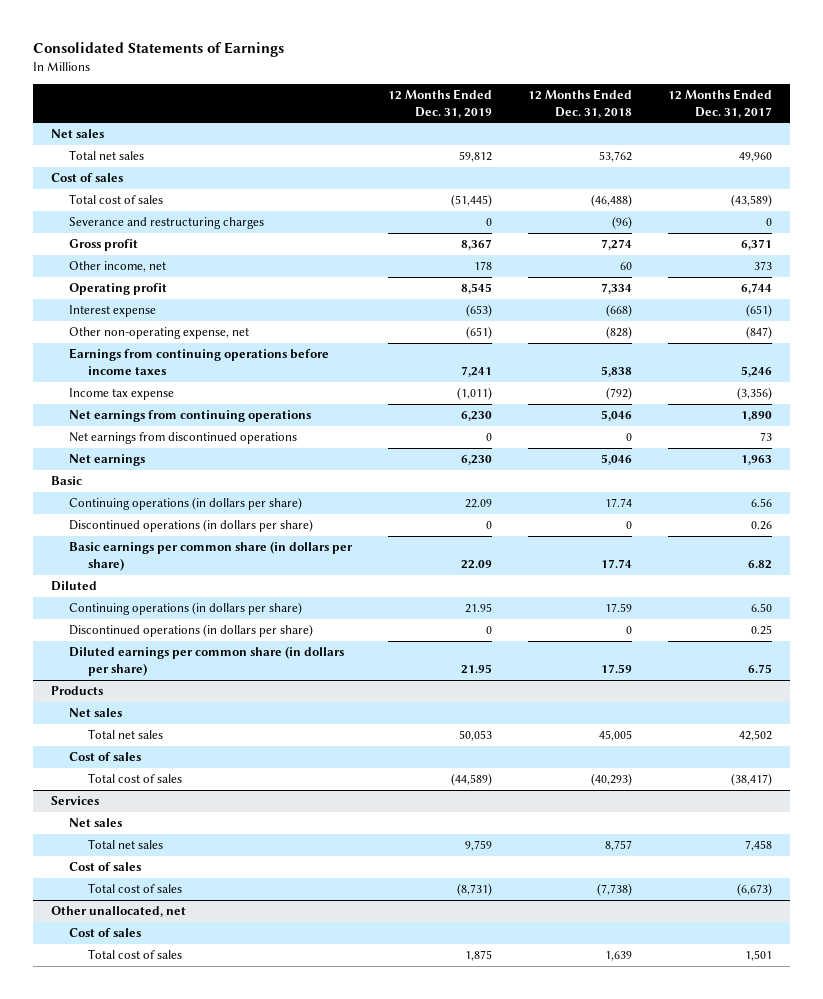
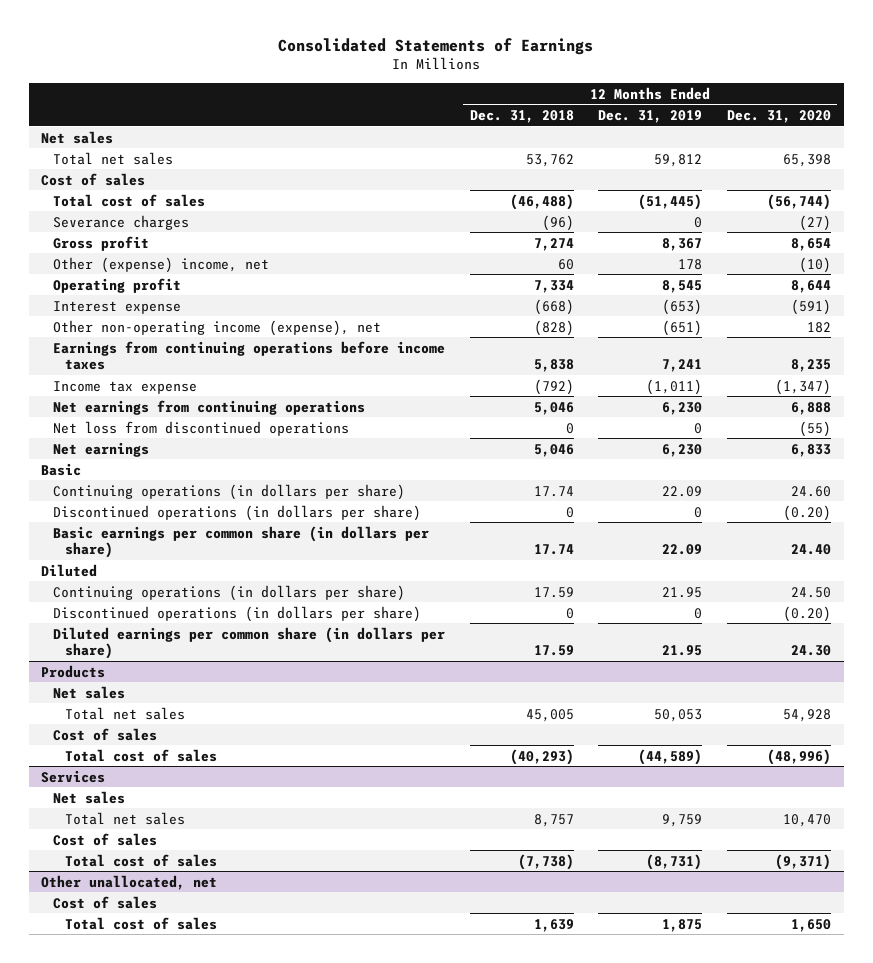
[667,88,772,118] 12 Months Ended Dec. 31, 2017 -> none
none -> [727,110,832,124] Dec. 31, 2020
[69,217,265,230] Severance and restructuring charges -> [52,214,189,230] Severance charges
[69,261,167,273] Other income, net -> [52,256,269,273] Other (expense) income, net
[69,327,250,340] Other non-operating expense, net -> [52,319,381,336] Other non-operating income (expense), net
[69,432,298,445] Net earnings from discontinued operations -> [52,420,349,436] Net loss from discontinued operations

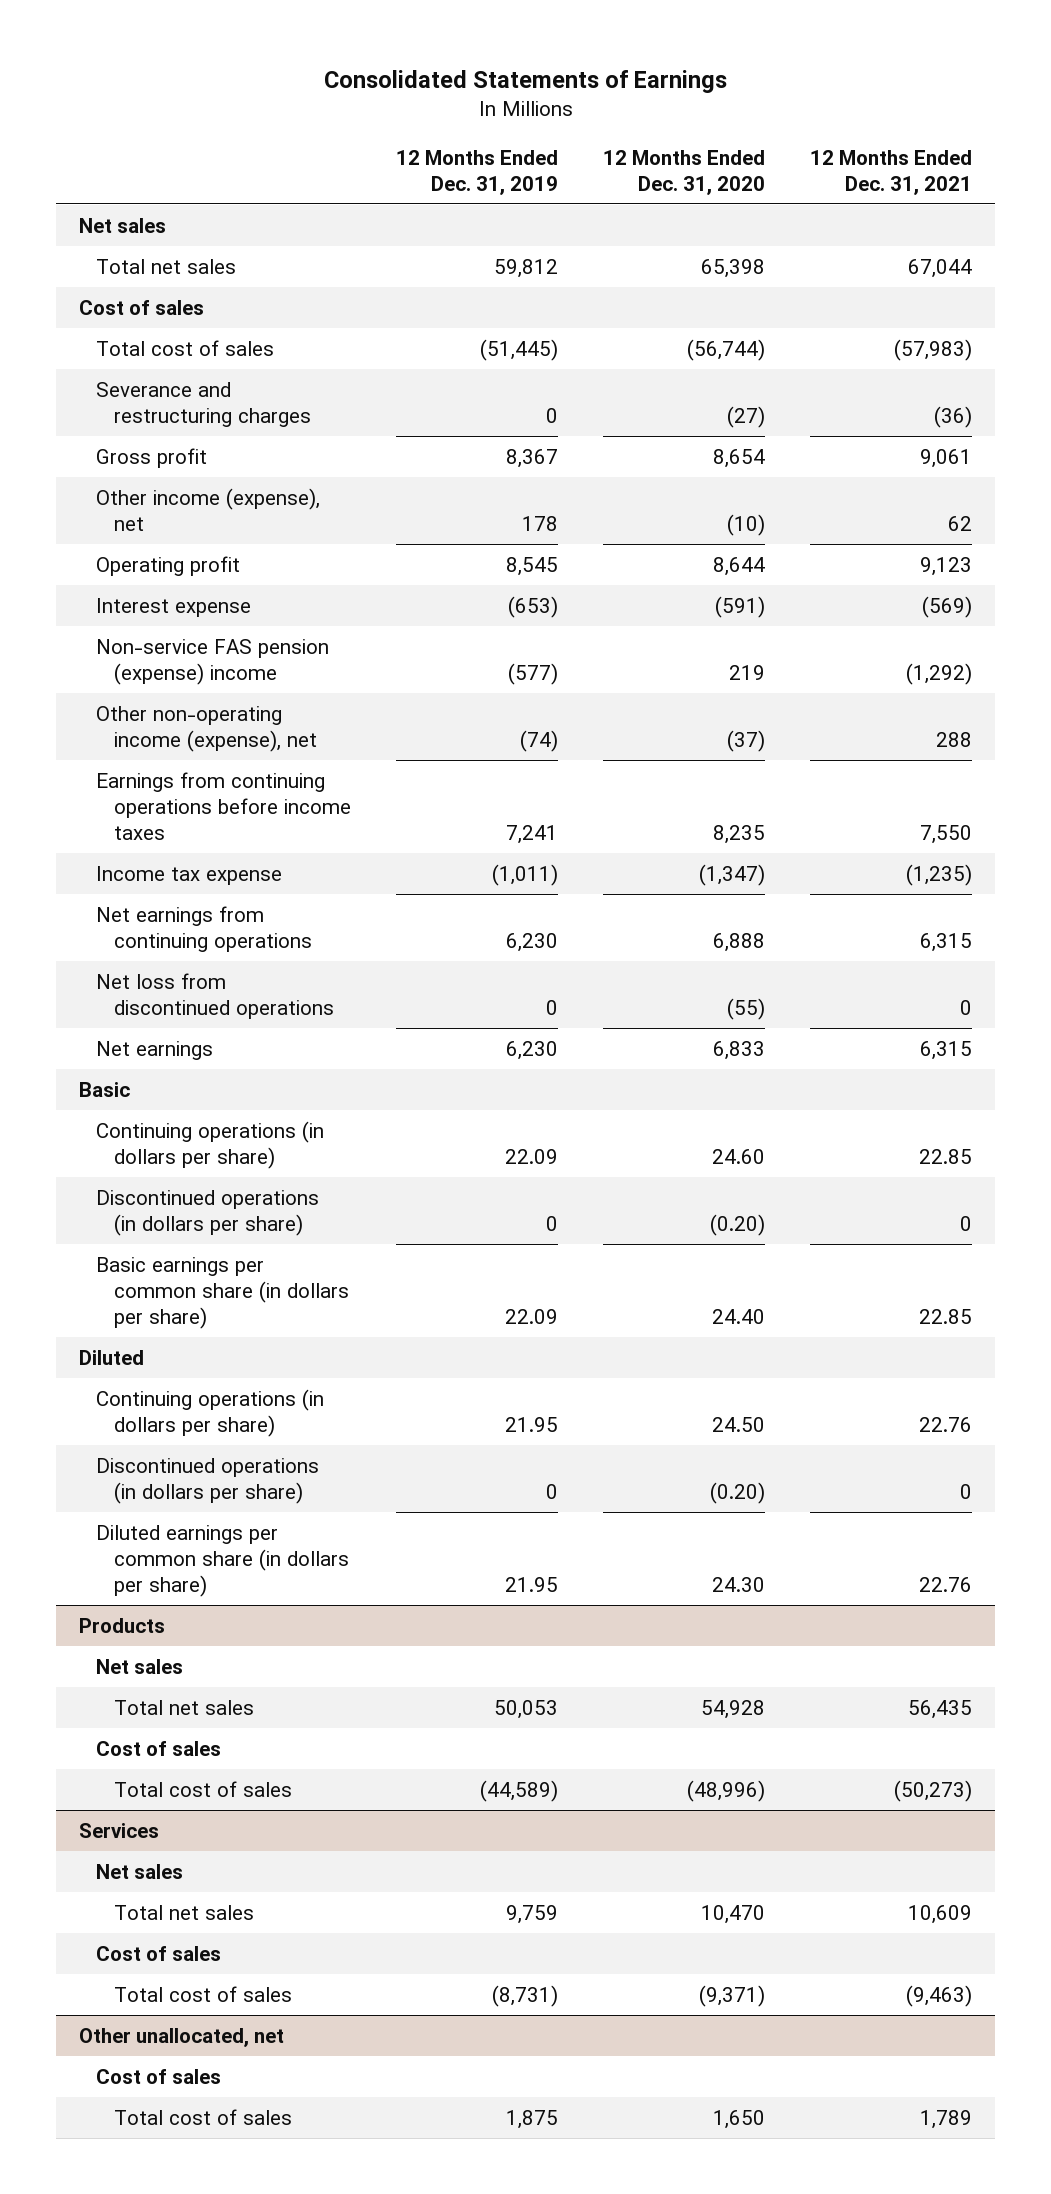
[469,110,574,124] Dec. 31, 2018 -> none
none -> [810,149,973,195] 12 Months Ended Dec. 31, 2021
[52,214,189,230] Severance charges -> [96,381,311,427] Severance and restructuring charges
[52,256,269,273] Other (expense) income, net -> [96,487,321,531] Other income (expense), net
none -> [96,638,330,685] Non-service FAS pension (expense) income
[662,319,703,336] (651) -> [519,729,558,752] (74)
[807,321,832,333] 182 -> [727,729,766,752] (37)

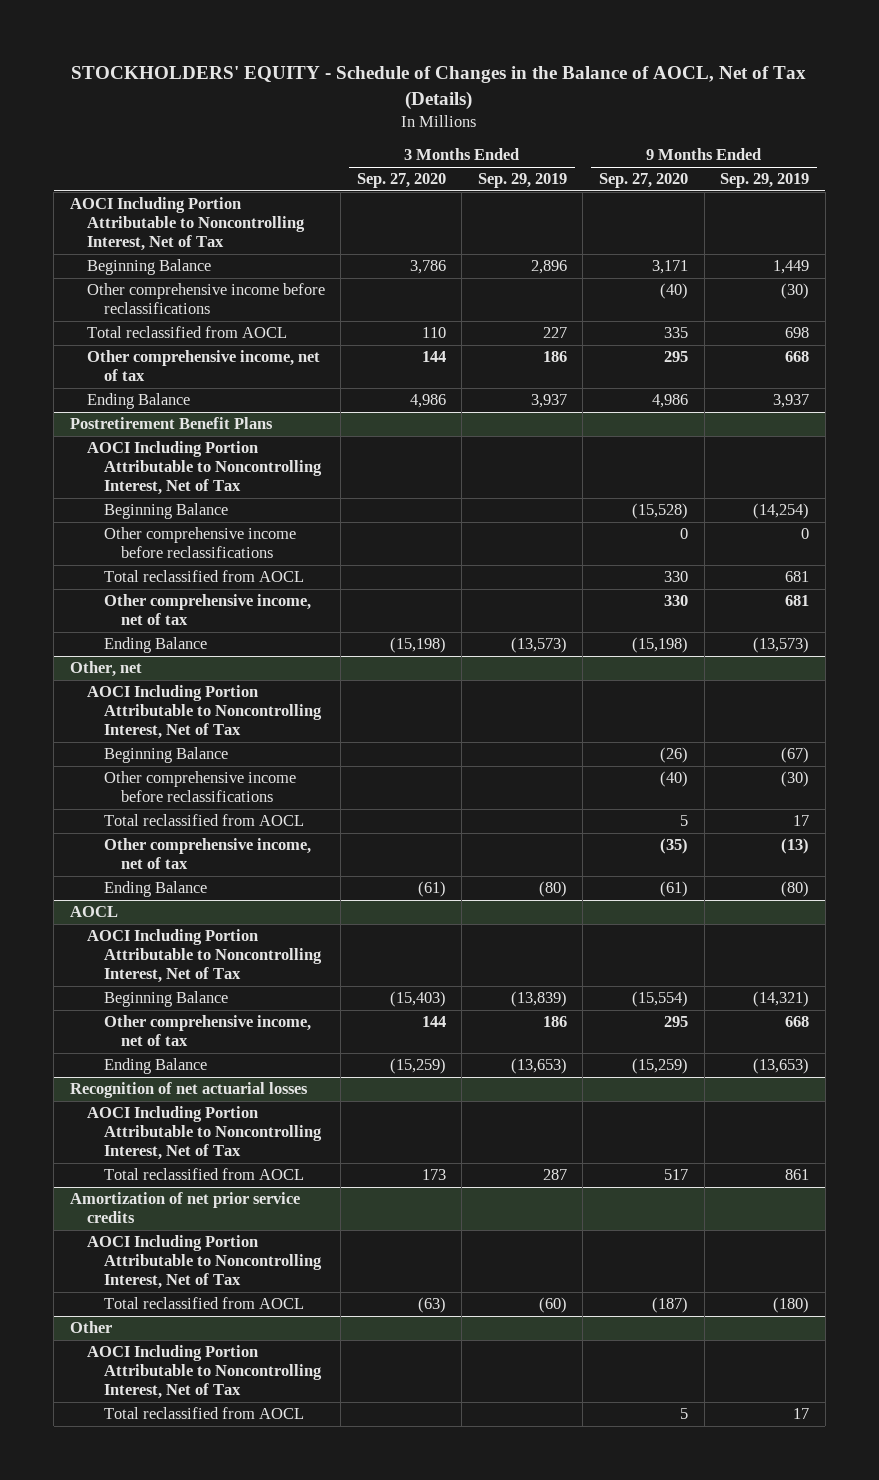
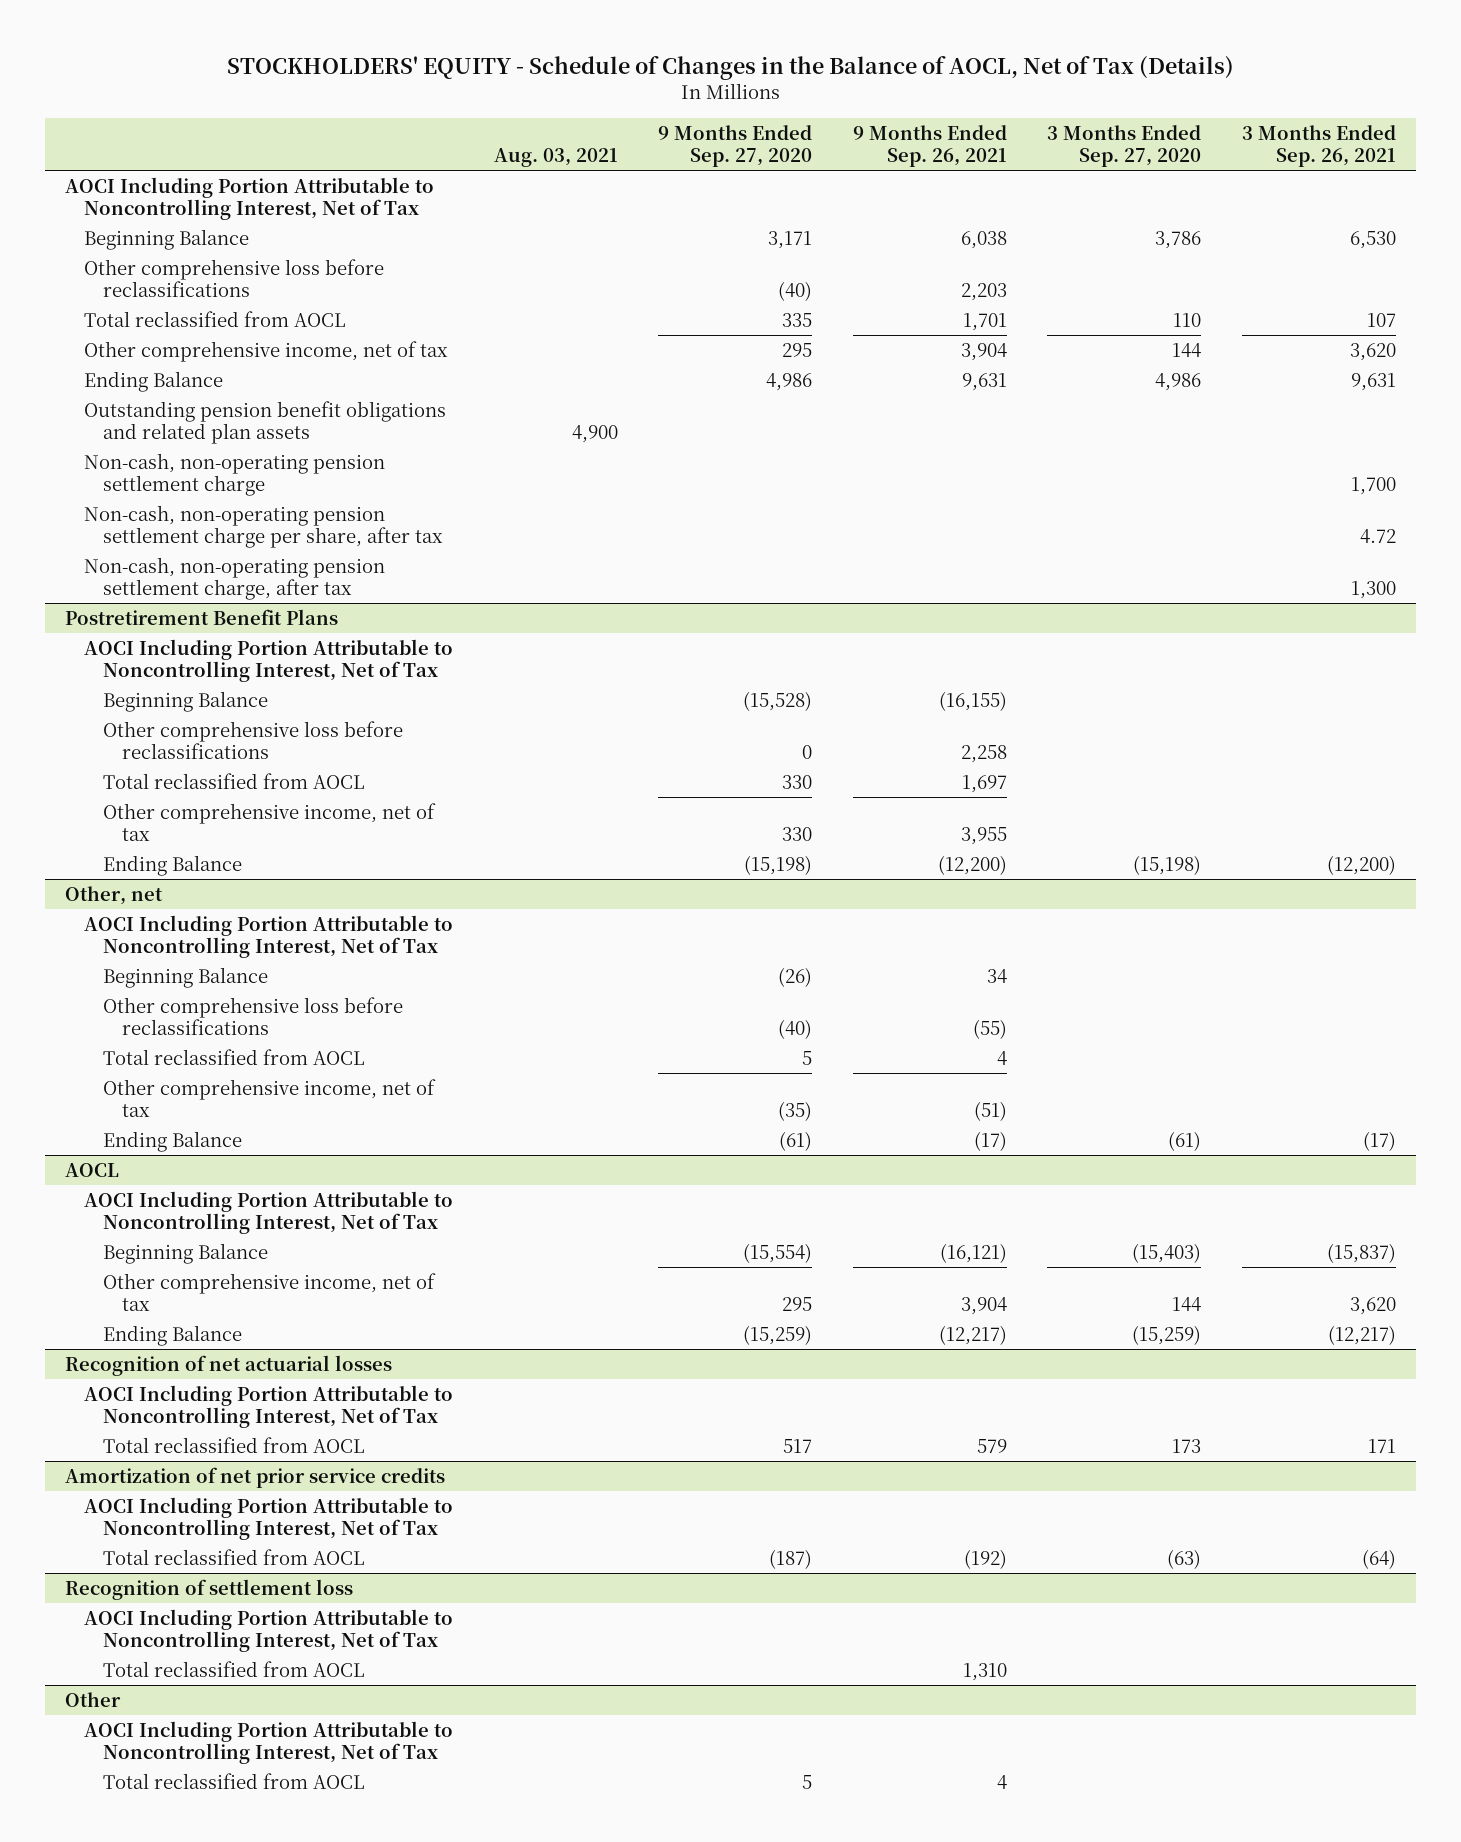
[477,173,567,189] Sep. 29, 2019 -> none
[720,173,810,189] Sep. 29, 2019 -> none
none -> [493,148,618,168] Aug. 03, 2021
none -> [852,124,1007,168] 9 Months Ended Sep. 26, 2021
none -> [1241,124,1396,168] 3 Months Ended Sep. 26, 2021
[86,283,325,315] Other comprehensive income before reclassifications -> [84,258,385,298] Other comprehensive loss before reclassifications
none -> [84,400,447,445] Outstanding pension benefit obligations and related plan assets
none -> [84,452,386,497] Non-cash, non-operating pension settlement charge
none -> [84,504,443,549] Non-cash, non-operating pension settlement charge per share, after tax
none -> [84,556,386,601] Non-cash, non-operating pension settlement charge, after tax
[104,527,297,559] Other comprehensive income before reclassifications -> [102,720,403,760] Other comprehensive loss before reclassifications
[104,771,297,803] Other comprehensive income before reclassifications -> [102,996,403,1036] Other comprehensive loss before reclassifications
none -> [65,1578,354,1600] Recognition of settlement loss
none -> [84,1608,454,1653] AOCI Including Portion Attributable to Noncontrolling Interest, Net of Tax
none -> [102,1660,365,1677] Total reclassified from AOCL

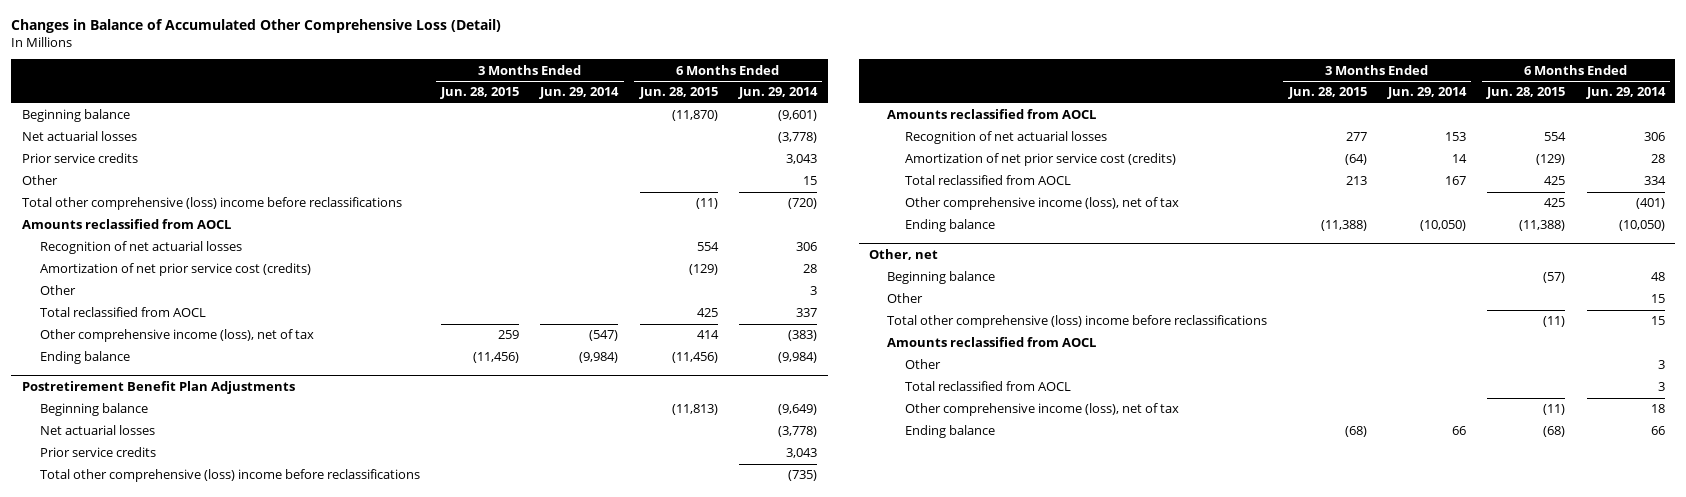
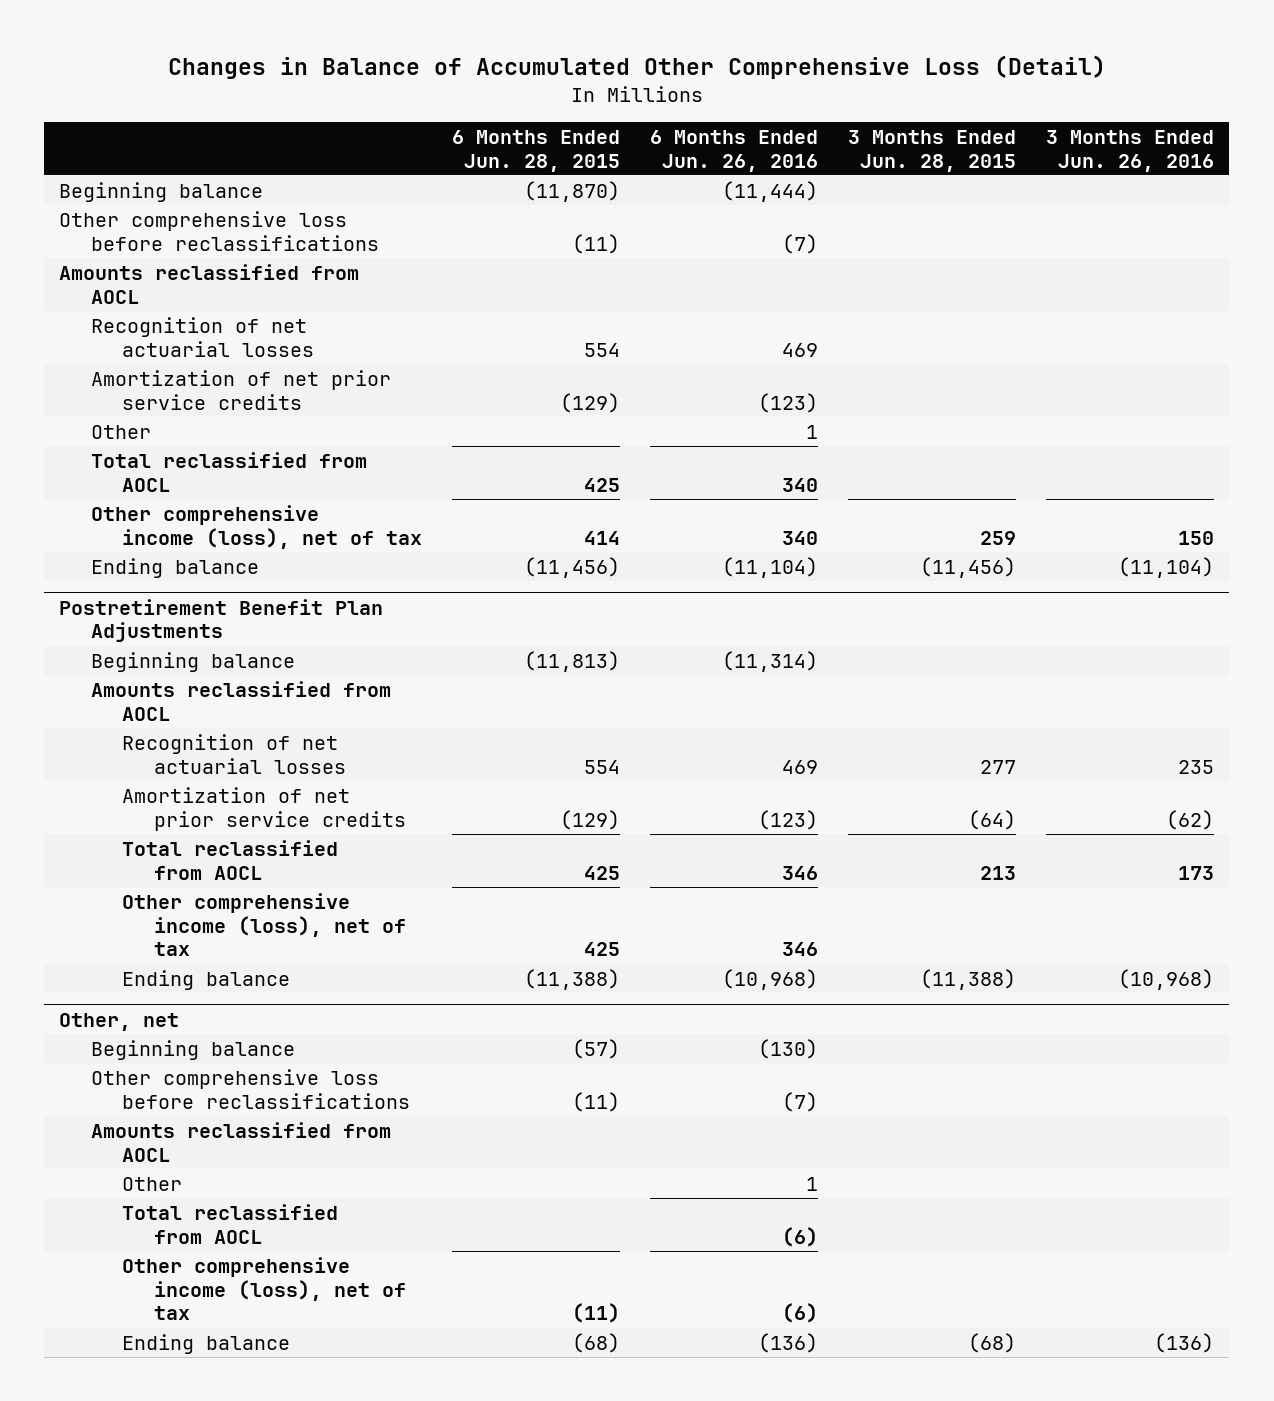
[539,87,620,100] Jun. 29, 2014 -> none
[738,87,819,100] Jun. 29, 2014 -> none
none -> [650,129,819,172] 6 Months Ended Jun. 26, 2016
none -> [1046,129,1215,172] 3 Months Ended Jun. 26, 2016
[21,131,137,142] Net actuarial losses -> none
[21,153,138,164] Prior service credits -> none
[21,175,58,186] Other -> none
[21,197,402,211] Total other comprehensive (loss) income before reclassifications -> [59,210,379,251] Other comprehensive loss before reclassifications
[39,263,311,277] Amortization of net prior service cost (credits) -> [90,369,391,410] Amortization of net prior service credits
[39,425,155,436] Net actuarial losses -> none
[39,447,156,458] Prior service credits -> none
[39,469,420,483] Total other comprehensive (loss) income before reclassifications -> none
[905,153,1177,167] Amortization of net prior service cost (credits) -> [122,786,406,831] Amortization of net prior service credits
[887,293,924,304] Other -> none
[887,315,1268,329] Total other comprehensive (loss) income before reclassifications -> [90,1068,411,1109] Other comprehensive loss before reclassifications

